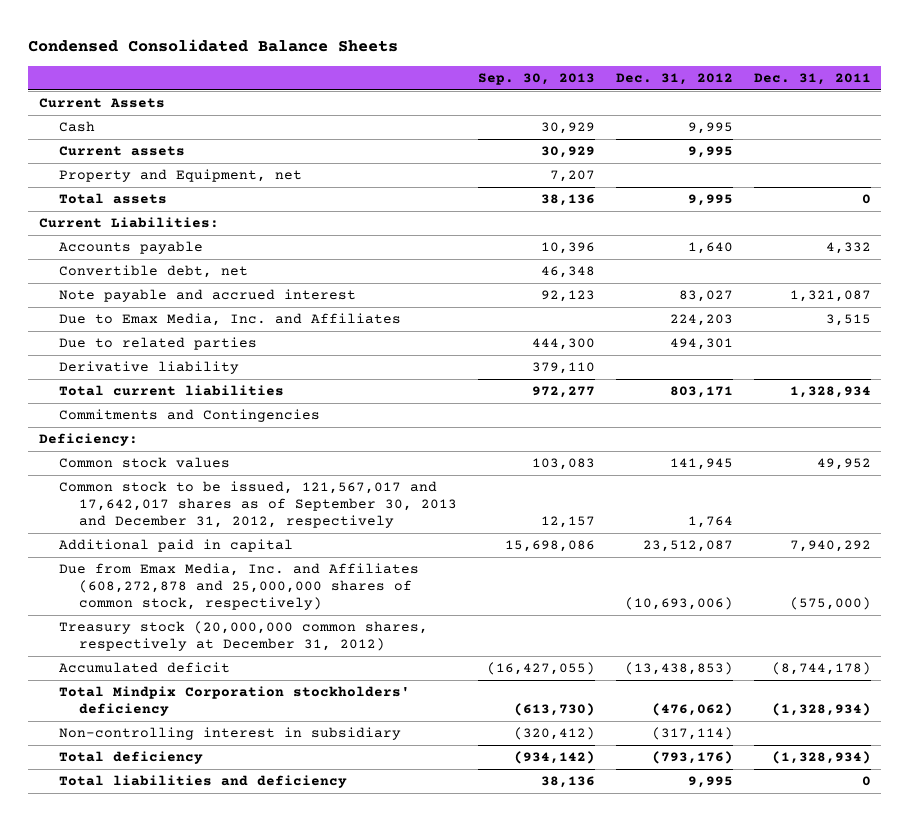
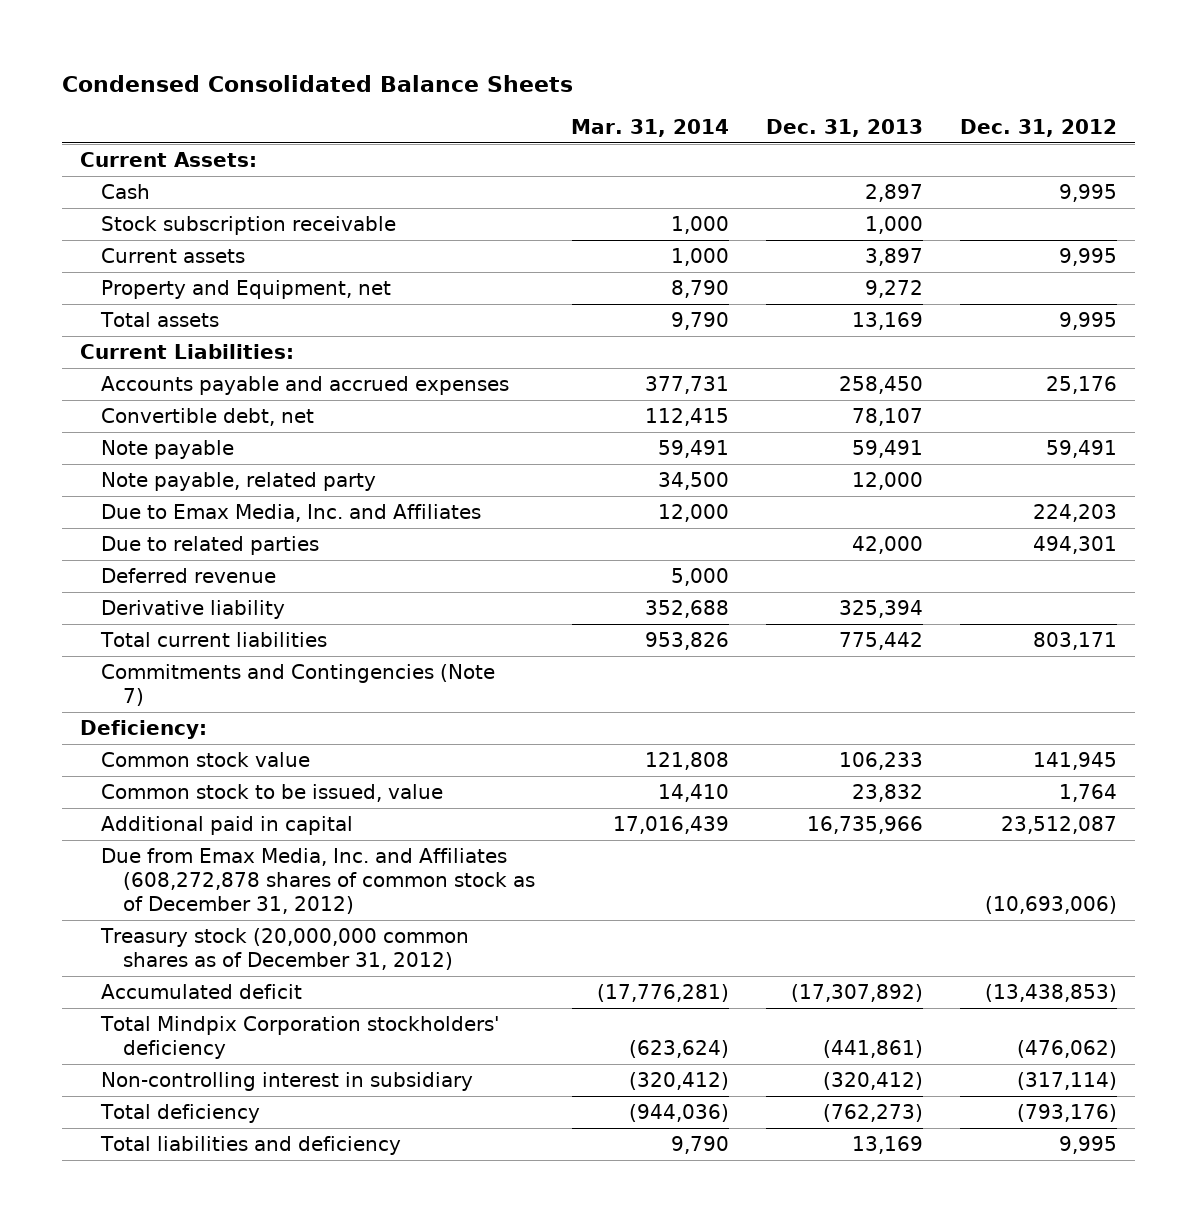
[477,72,595,85] Sep. 30, 2013 -> none
[753,72,871,85] Dec. 31, 2011 -> none
none -> [571,118,730,137] Mar. 31, 2014
none -> [766,118,924,137] Dec. 31, 2013
[38,98,165,109] Current Assets -> [80,152,258,168] Current Assets:
none -> [101,216,397,236] Stock subscription receivable
[58,241,203,255] Accounts payable -> none
none -> [101,376,510,396] Accounts payable and accrued expenses
[58,289,356,303] Note payable and accrued interest -> [101,440,235,460] Note payable
[678,290,733,303] 83,027 -> [1046,440,1118,459] 59,491
none -> [101,472,377,492] Note payable, related party
none -> [101,568,277,584] Deferred revenue
[58,409,320,423] Commitments and Contingencies -> [101,664,496,707] Commitments and Contingencies (Note 7)
[58,457,230,469] Common stock values -> [101,752,311,768] Common stock value
[58,481,457,529] Common stock to be issued, 121,567,017 and 17,642,017 shares as of September 30, 2013 and December 31, 2012, respectively -> [101,784,444,803] Common stock to be issued, value
[58,563,419,611] Due from Emax Media, Inc. and Affiliates (608,272,878 and 25,000,000 shares of common stock, respectively) -> [101,848,535,915] Due from Emax Media, Inc. and Affiliates (608,272,878 shares of common stock as of December 31, 2012)
[58,621,428,652] Treasury stock (20,000,000 common shares, respectively at December 31, 2012) -> [100,928,470,971] Treasury stock (20,000,000 common shares as of December 31, 2012)

